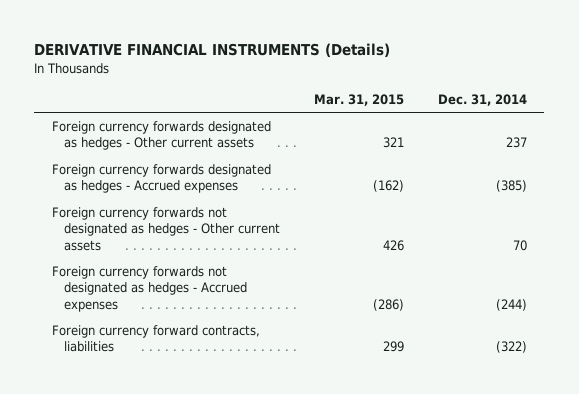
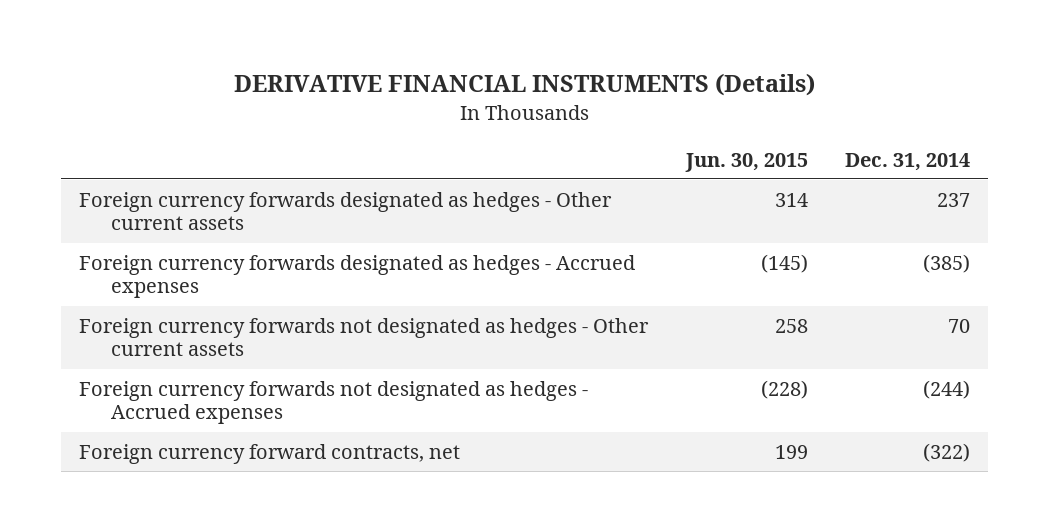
[313,94,404,107] Mar. 31, 2015 -> none
none -> [684,152,808,172] Jun. 30, 2015
[51,324,260,353] Foreign currency forward contracts, liabilities -> [79,443,461,464] Foreign currency forward contracts, net

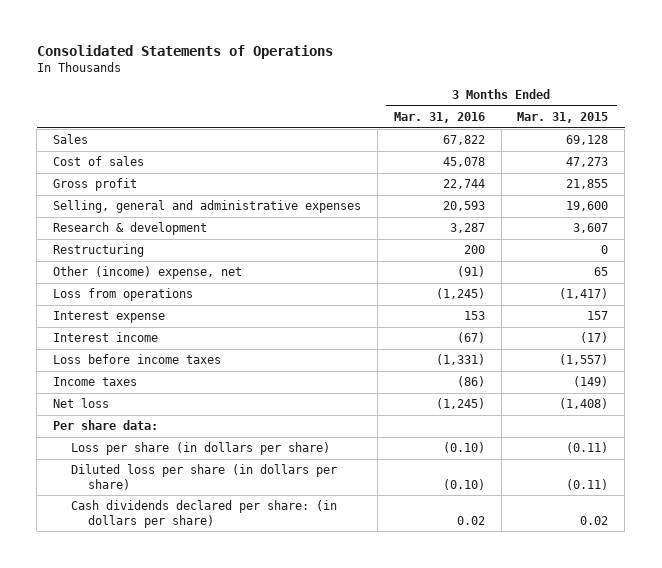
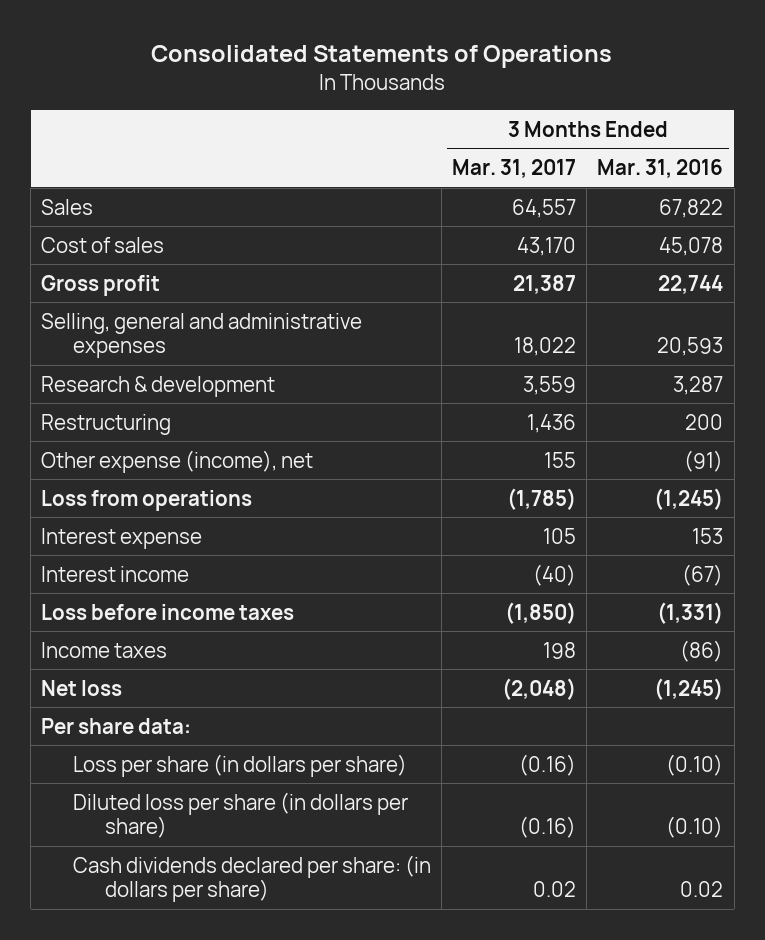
[517,112,609,124] Mar. 31, 2015 -> none
none -> [452,159,577,179] Mar. 31, 2017
[53,266,243,280] Other (income) expense, net -> [41,449,314,473] Other expense (income), net

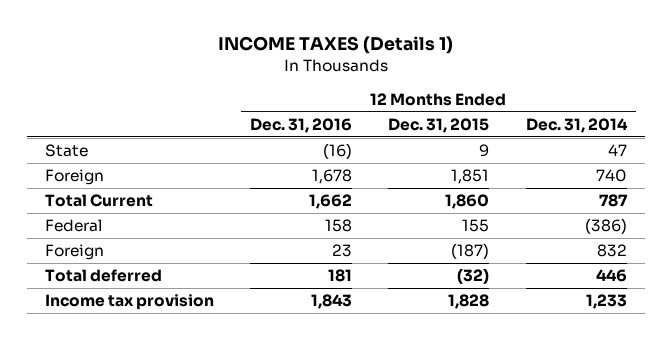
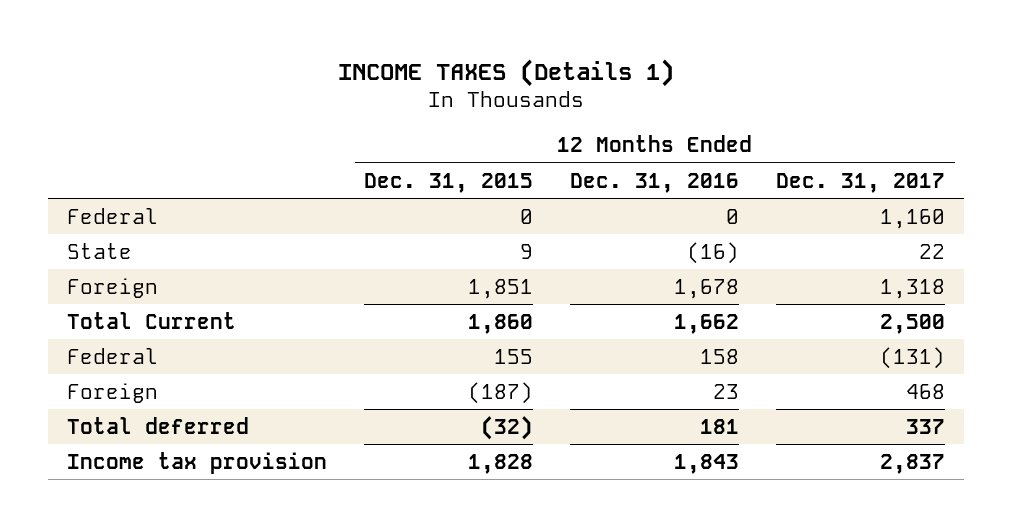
[525,117,628,133] Dec. 31, 2014 -> none
none -> [776,172,946,193] Dec. 31, 2017
none -> [66,207,158,224] Federal

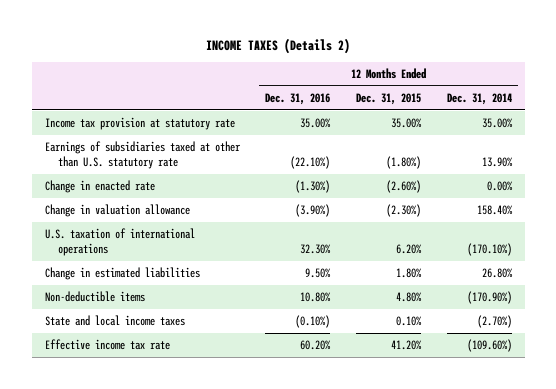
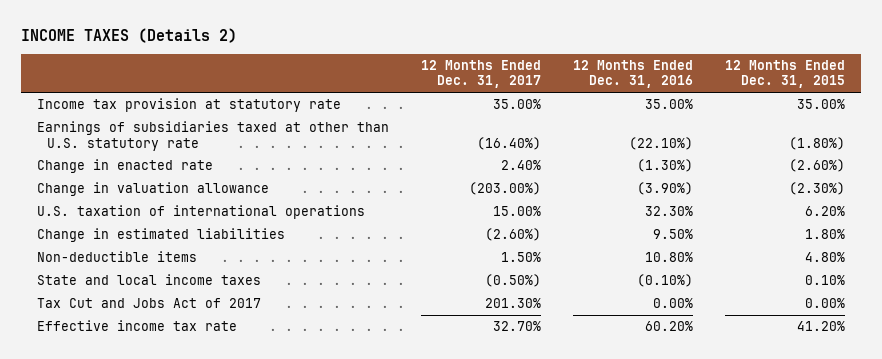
[446,92,512,105] Dec. 31, 2014 -> none
none -> [420,59,541,89] 12 Months Ended Dec. 31, 2017
none -> [36,298,261,309] Tax Cut and Jobs Act of 2017

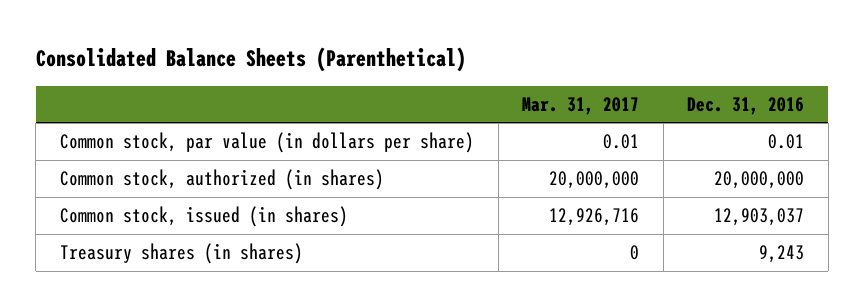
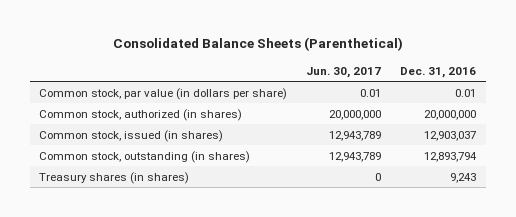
[522,96,640,115] Mar. 31, 2017 -> none
none -> [306,66,382,78] Jun. 30, 2017
none -> [39,150,251,163] Common stock, outstanding (in shares)

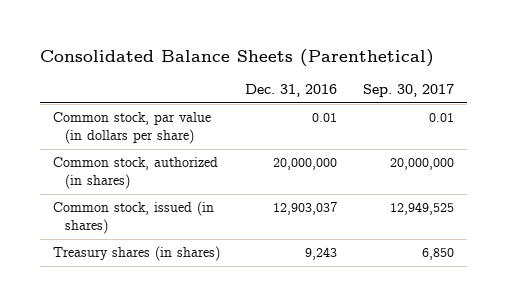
[306,66,382,78] Jun. 30, 2017 -> none
none -> [363,84,455,98] Sep. 30, 2017
[39,150,251,163] Common stock, outstanding (in shares) -> none

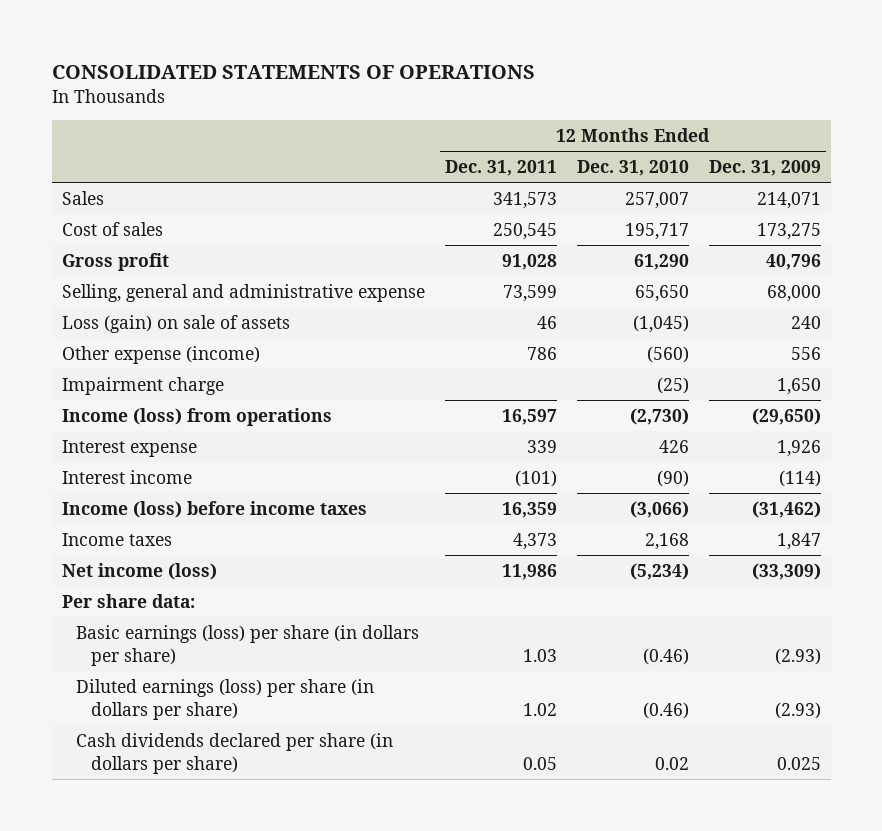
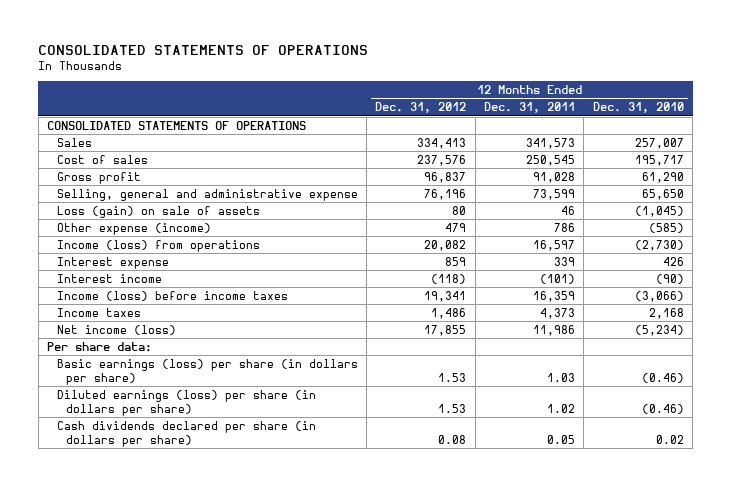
[708,160,821,177] Dec. 31, 2009 -> none
none -> [375,102,467,114] Dec. 31, 2012
none -> [46,120,306,130] CONSOLIDATED STATEMENTS OF OPERATIONS
[61,376,224,395] Impairment charge -> none
[646,345,689,363] (560) -> [648,222,684,233] (585)

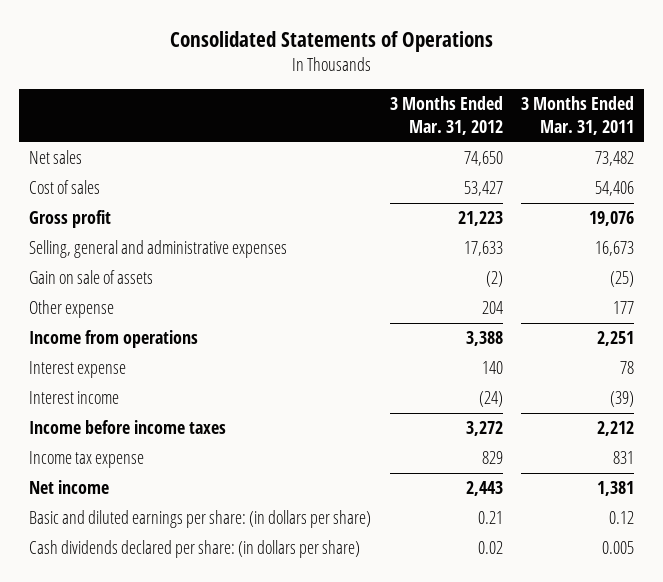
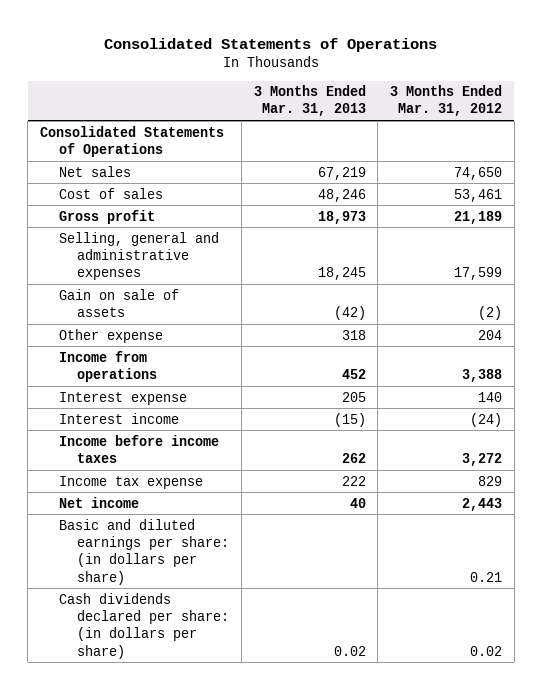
[521,95,635,136] 3 Months Ended Mar. 31, 2011 -> none
none -> [253,85,366,117] 3 Months Ended Mar. 31, 2013
none -> [39,125,224,157] Consolidated Statements of Operations
[463,181,503,197] 53,427 -> [453,188,502,202] 53,461
[457,211,503,227] 21,223 -> [453,210,502,224] 21,189
[463,241,503,257] 17,633 -> [453,267,502,281] 17,599

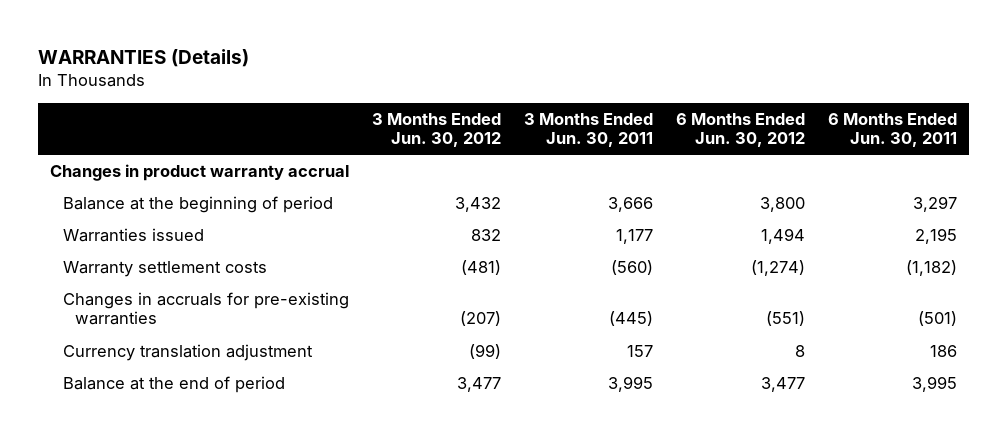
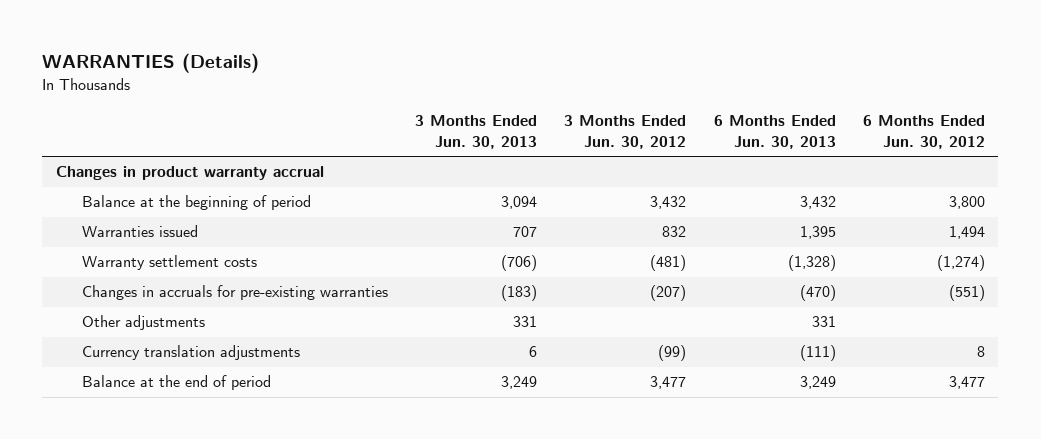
[524,113,654,148] 3 Months Ended Jun. 30, 2011 -> none
[828,113,958,148] 6 Months Ended Jun. 30, 2011 -> none
none -> [415,115,538,149] 3 Months Ended Jun. 30, 2013
none -> [713,115,836,149] 6 Months Ended Jun. 30, 2013
none -> [81,315,205,331] Other adjustments
[62,344,313,362] Currency translation adjustment -> [81,345,300,361] Currency translation adjustments

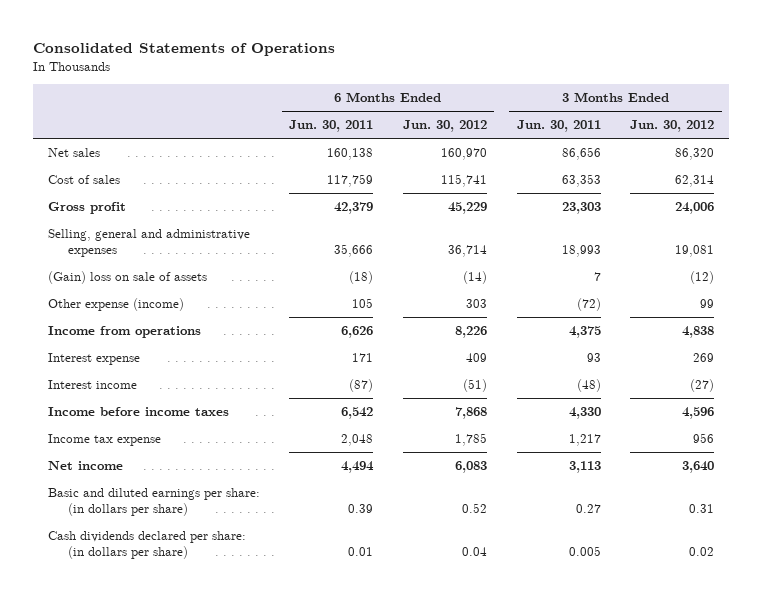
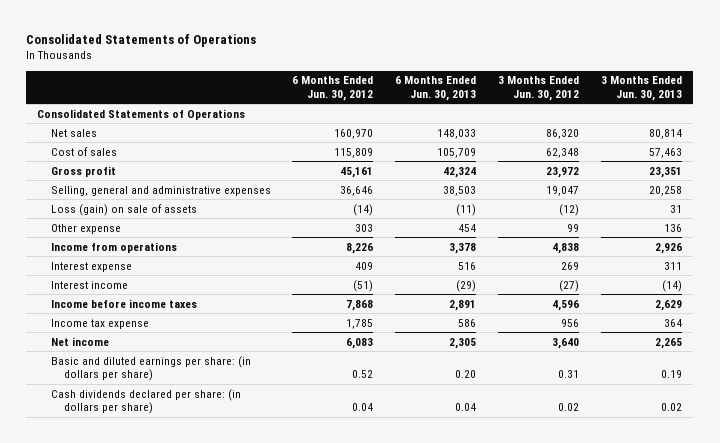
[289,120,374,133] Jun. 30, 2011 -> none
[516,120,601,133] Jun. 30, 2011 -> none
none -> [395,76,477,102] 6 Months Ended Jun. 30, 2013
none -> [601,76,683,102] 3 Months Ended Jun. 30, 2013
none -> [37,108,246,120] Consolidated Statements of Operations
[441,174,488,188] 115,741 -> [334,147,374,158] 115,809
[675,175,715,188] 62,314 -> [546,147,580,158] 62,348
[448,202,488,215] 45,229 -> [340,166,374,178] 45,161
[675,202,715,215] 24,006 -> [546,166,580,178] 23,972
[448,245,488,258] 36,714 -> [340,185,374,196] 36,646
[675,245,715,258] 19,081 -> [546,185,580,196] 19,047
[47,271,207,285] (Gain) loss on sale of assets -> [50,203,197,216] Loss (gain) on sale of assets
[47,298,184,312] Other expense (income) -> [50,223,121,234] Other expense

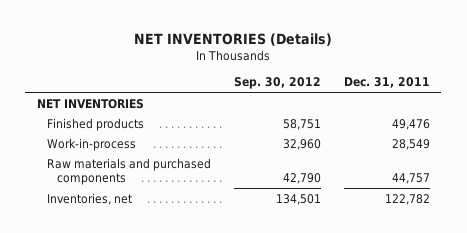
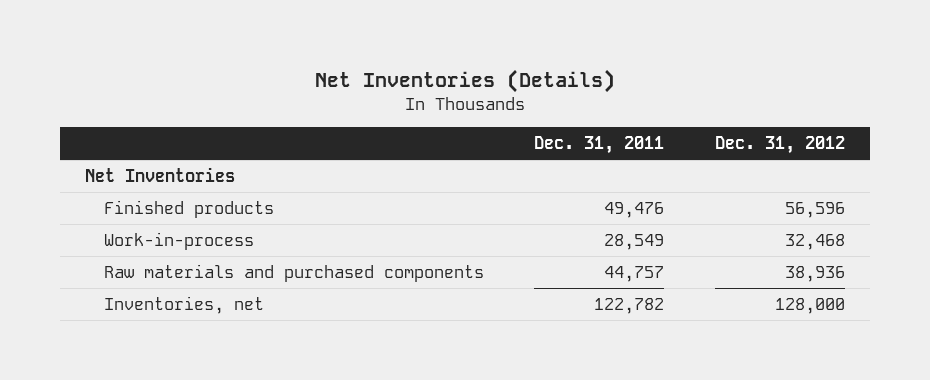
[134,32,333,46] NET INVENTORIES (Details) -> [315,68,616,93] Net Inventories (Details)
[233,77,321,90] Sep. 30, 2012 -> none
none -> [714,136,845,155] Dec. 31, 2012
[36,98,144,109] NET INVENTORIES -> [85,166,236,182] Net Inventories

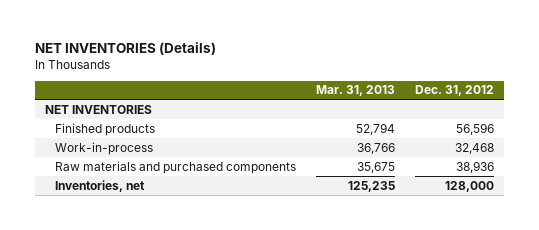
[315,68,616,93] Net Inventories (Details) -> [34,41,216,55] NET INVENTORIES (Details)
[534,136,665,155] Dec. 31, 2011 -> none
none -> [315,85,395,97] Mar. 31, 2013
[85,166,236,182] Net Inventories -> [44,104,152,114] NET INVENTORIES

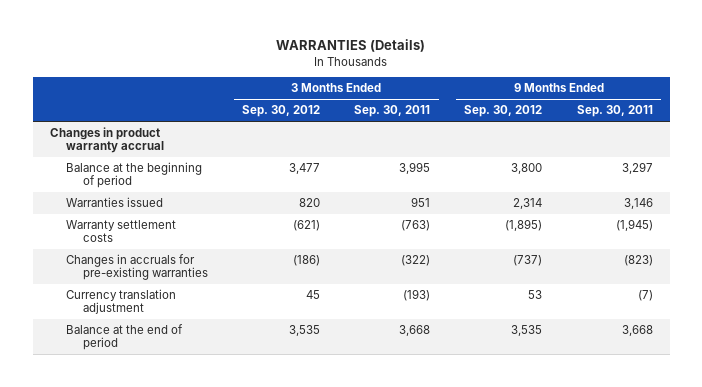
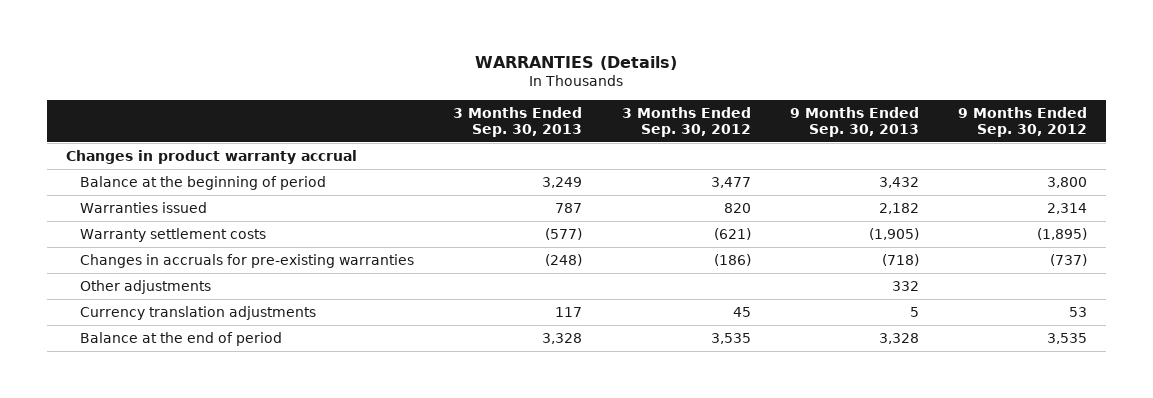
[354,105,431,118] Sep. 30, 2011 -> none
[576,105,653,118] Sep. 30, 2011 -> none
none -> [453,106,583,137] 3 Months Ended Sep. 30, 2013
none -> [789,106,919,137] 9 Months Ended Sep. 30, 2013
none -> [80,279,212,294] Other adjustments
[66,289,177,315] Currency translation adjustment -> [80,305,317,320] Currency translation adjustments

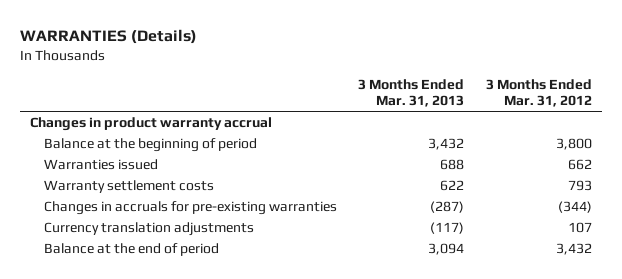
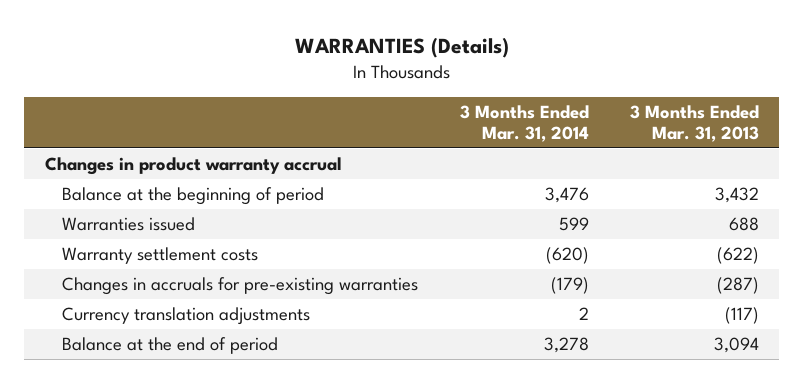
[485,78,592,108] 3 Months Ended Mar. 31, 2012 -> none
none -> [459,104,589,142] 3 Months Ended Mar. 31, 2014
[440,179,465,191] 622 -> [716,246,759,264] (622)

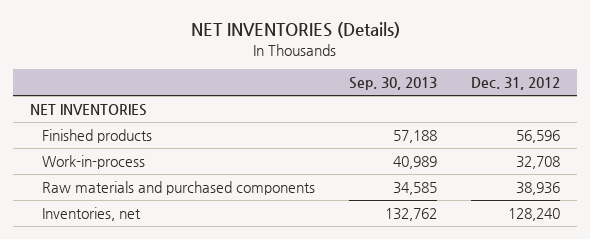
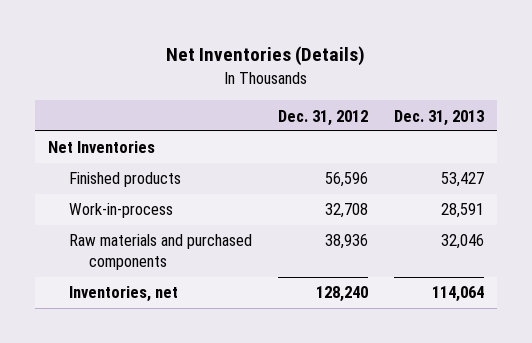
[191,22,401,39] NET INVENTORIES (Details) -> [166,46,366,67] Net Inventories (Details)
[349,76,438,90] Sep. 30, 2013 -> none
none -> [394,109,485,126] Dec. 31, 2013
[30,104,148,117] NET INVENTORIES -> [48,141,156,154] Net Inventories

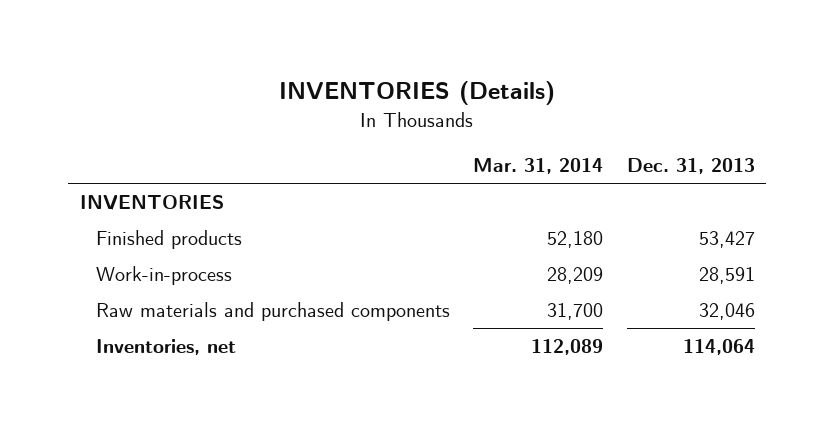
[166,46,366,67] Net Inventories (Details) -> [279,81,556,106] INVENTORIES (Details)
[277,109,368,126] Dec. 31, 2012 -> none
none -> [473,158,604,175] Mar. 31, 2014
[48,141,156,154] Net Inventories -> [79,195,224,211] INVENTORIES

